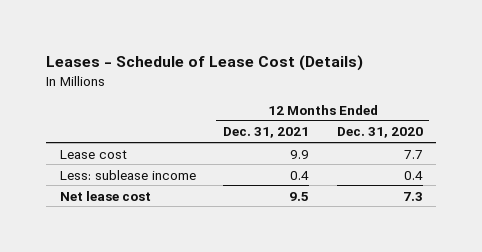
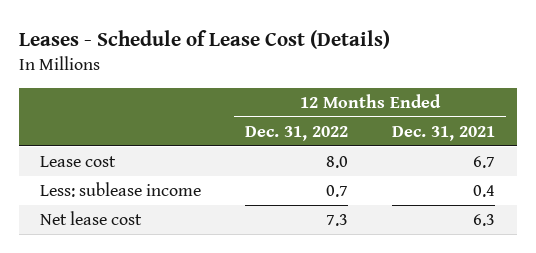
[336,127,423,139] Dec. 31, 2020 -> none
none -> [245,125,349,141] Dec. 31, 2022
[290,149,310,159] 9.9 -> [473,155,496,168] 6.7
[289,191,310,201] 9.5 -> [473,213,496,226] 6.3

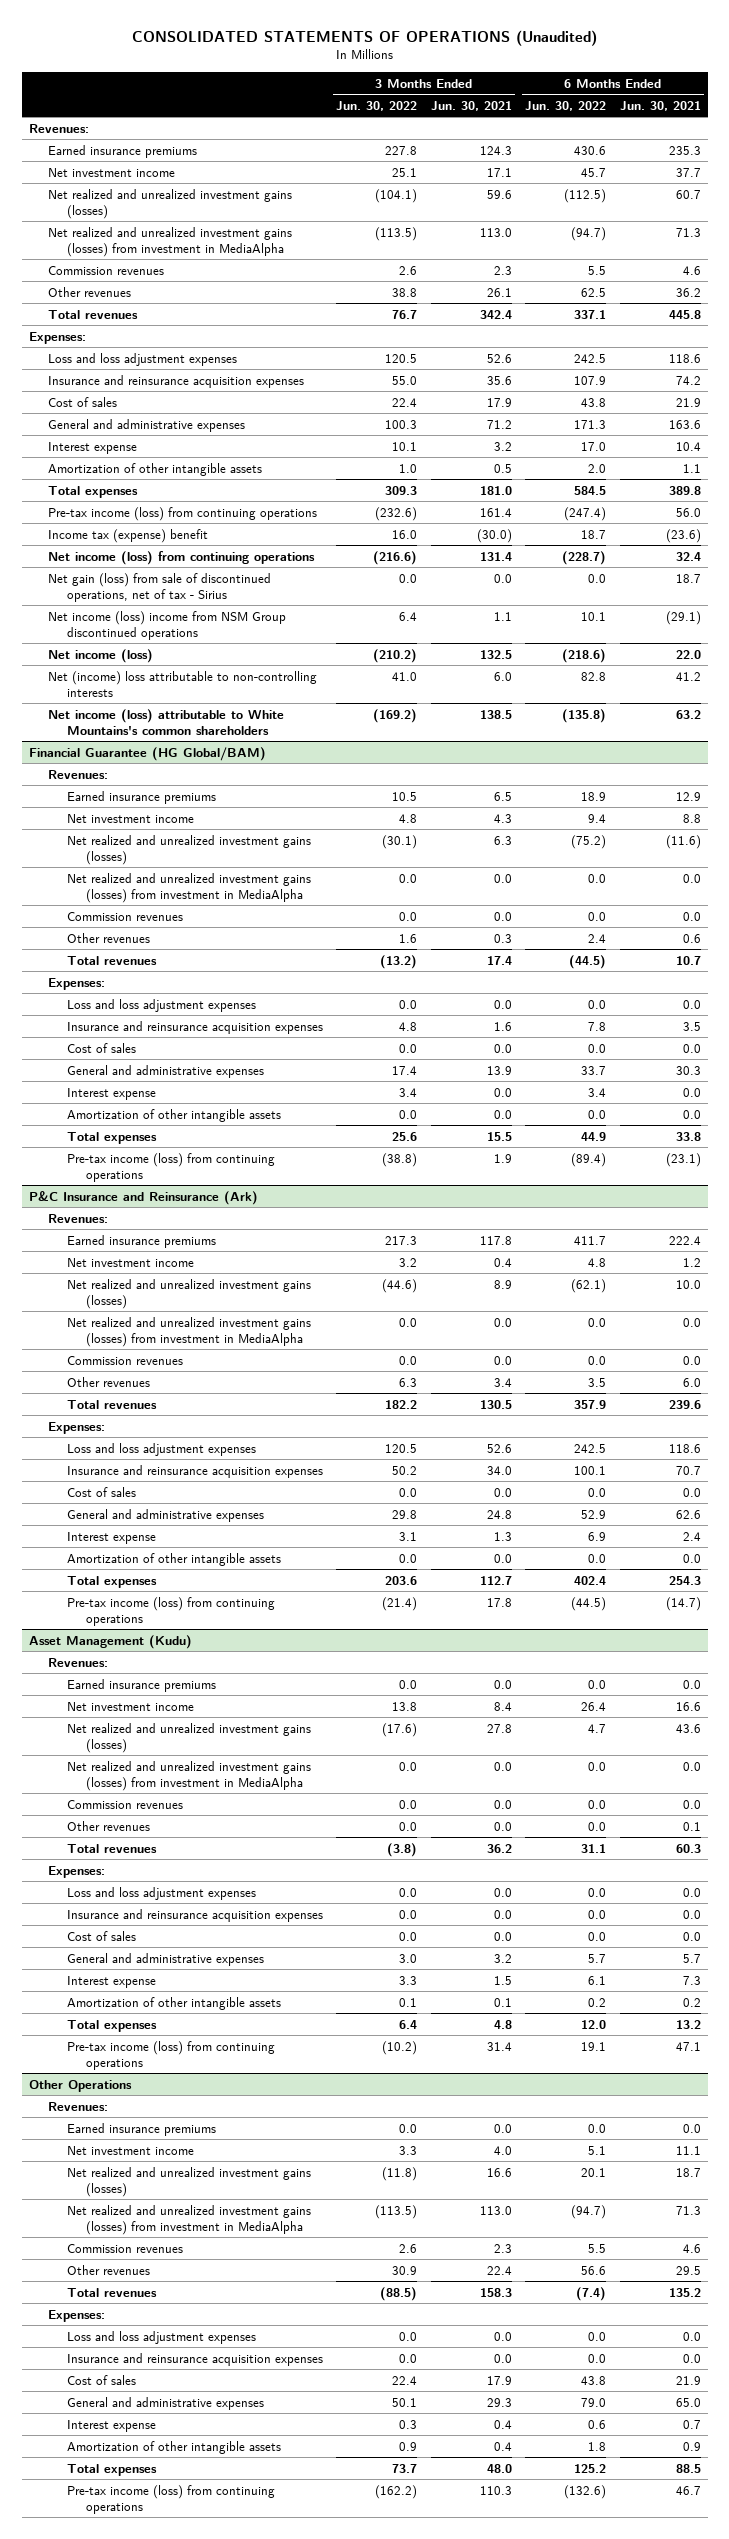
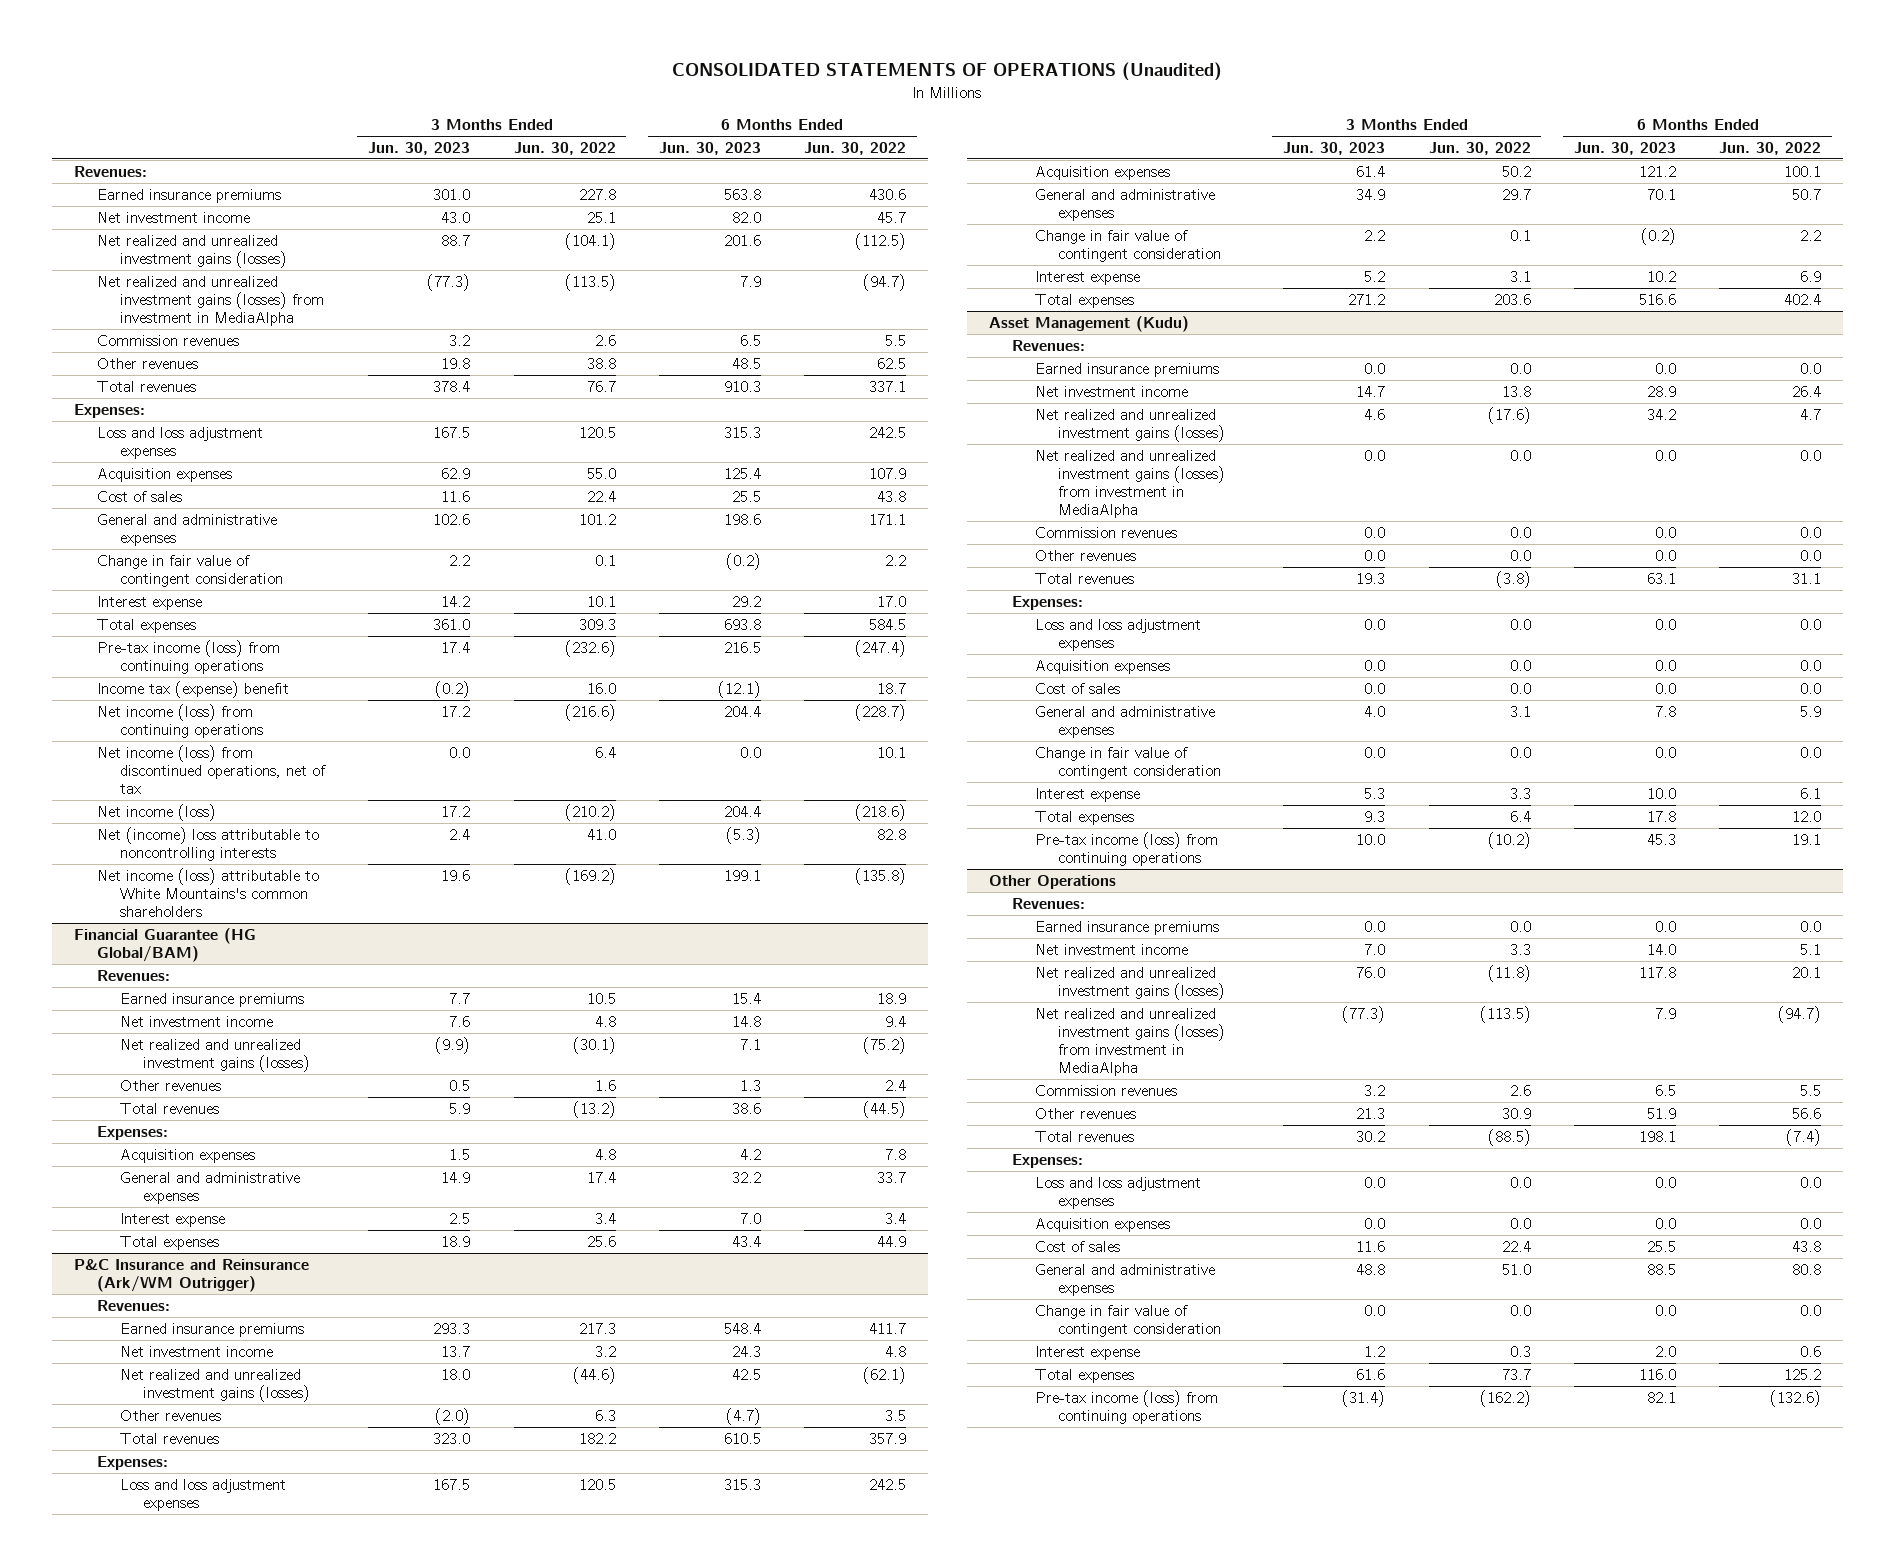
[430,100,512,111] Jun. 30, 2021 -> none
[619,100,701,111] Jun. 30, 2021 -> none
none -> [368,141,471,155] Jun. 30, 2023
none -> [658,141,761,155] Jun. 30, 2023
[47,374,304,388] Insurance and reinsurance acquisition expenses -> [96,467,232,482] Acquisition expenses
[385,419,418,429] 100.3 -> [578,513,616,525] 101.2
[574,419,607,429] 171.3 -> [869,513,907,525] 171.1
none -> [96,554,283,587] Change in fair value of contingent consideration
[47,462,262,476] Amortization of other intangible assets -> none
[47,572,271,602] Net gain (loss) from sale of discontinued operations, net of tax - Sirius -> none
[47,610,286,640] Net income (loss) income from NSM Group discontinued operations -> [96,744,326,795] Net income (loss) from discontinued operations, net of tax
[47,670,317,697] Net (income) loss attributable to non-controlling interests -> [96,826,319,861] Net (income) loss attributable to noncontrolling interests
[66,872,311,903] Net realized and unrealized investment gains (losses) from investment in MediaAlpha -> none
[66,911,183,921] Commission revenues -> none
[66,998,256,1012] Loss and loss adjustment expenses -> none
[66,1042,136,1053] Cost of sales -> none
[66,1020,323,1034] Insurance and reinsurance acquisition expenses -> [119,1148,255,1163] Acquisition expenses
[66,1108,281,1122] Amortization of other intangible assets -> none
[66,1152,275,1182] Pre-tax income (loss) from continuing operations -> none
[28,1190,258,1205] P&C Insurance and Reinsurance (Ark) -> [73,1258,309,1292] P&C Insurance and Reinsurance (Ark/WM Outrigger)
[66,1316,311,1347] Net realized and unrealized investment gains (losses) from investment in MediaAlpha -> none
[66,1355,183,1365] Commission revenues -> none
[66,1486,136,1497] Cost of sales -> none
[66,1464,323,1478] Insurance and reinsurance acquisition expenses -> [1035,165,1171,180] Acquisition expenses
[392,1509,418,1519] 29.8 -> [1501,188,1531,200] 29.7
[581,1509,607,1519] 52.9 -> [1792,188,1822,200] 50.7
none -> [1035,229,1222,262] Change in fair value of contingent consideration
[66,1552,281,1566] Amortization of other intangible assets -> none
[66,1596,275,1626] Pre-tax income (loss) from continuing operations -> none
[66,1908,323,1922] Insurance and reinsurance acquisition expenses -> [1035,659,1171,674] Acquisition expenses
[399,1953,418,1963] 3.0 -> [1509,705,1531,717] 3.1
[588,1953,607,1963] 5.7 -> [1800,705,1822,717] 5.9
none -> [1035,746,1222,779] Change in fair value of contingent consideration
[66,1996,281,2010] Amortization of other intangible assets -> none
[66,2352,323,2366] Insurance and reinsurance acquisition expenses -> [1035,1217,1171,1232] Acquisition expenses
[392,2397,418,2407] 50.1 -> [1501,1263,1531,1275] 51.0
[581,2397,607,2407] 79.0 -> [1792,1263,1822,1275] 80.8
none -> [1035,1304,1222,1337] Change in fair value of contingent consideration
[66,2440,281,2454] Amortization of other intangible assets -> none

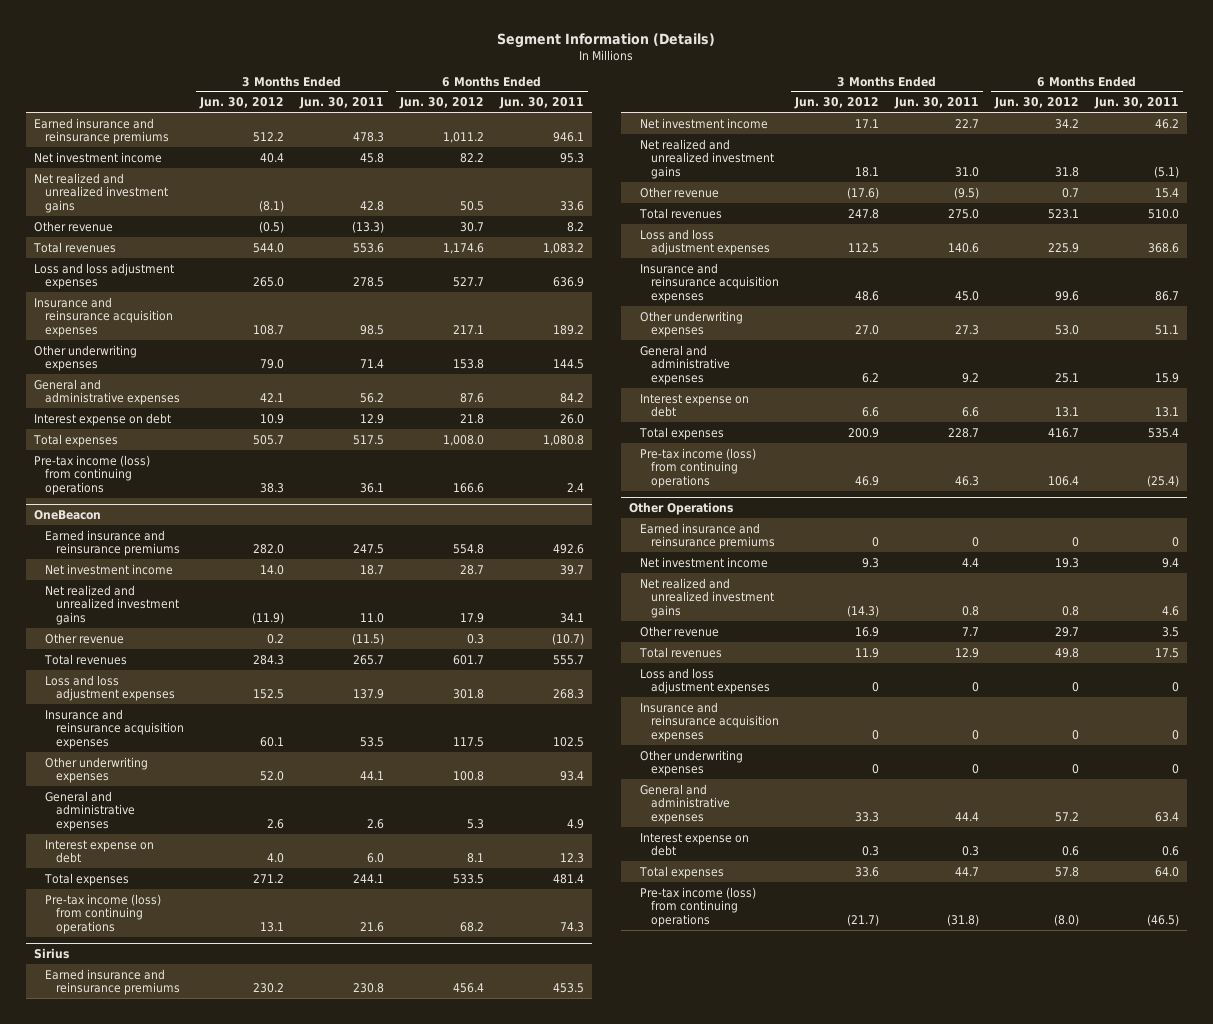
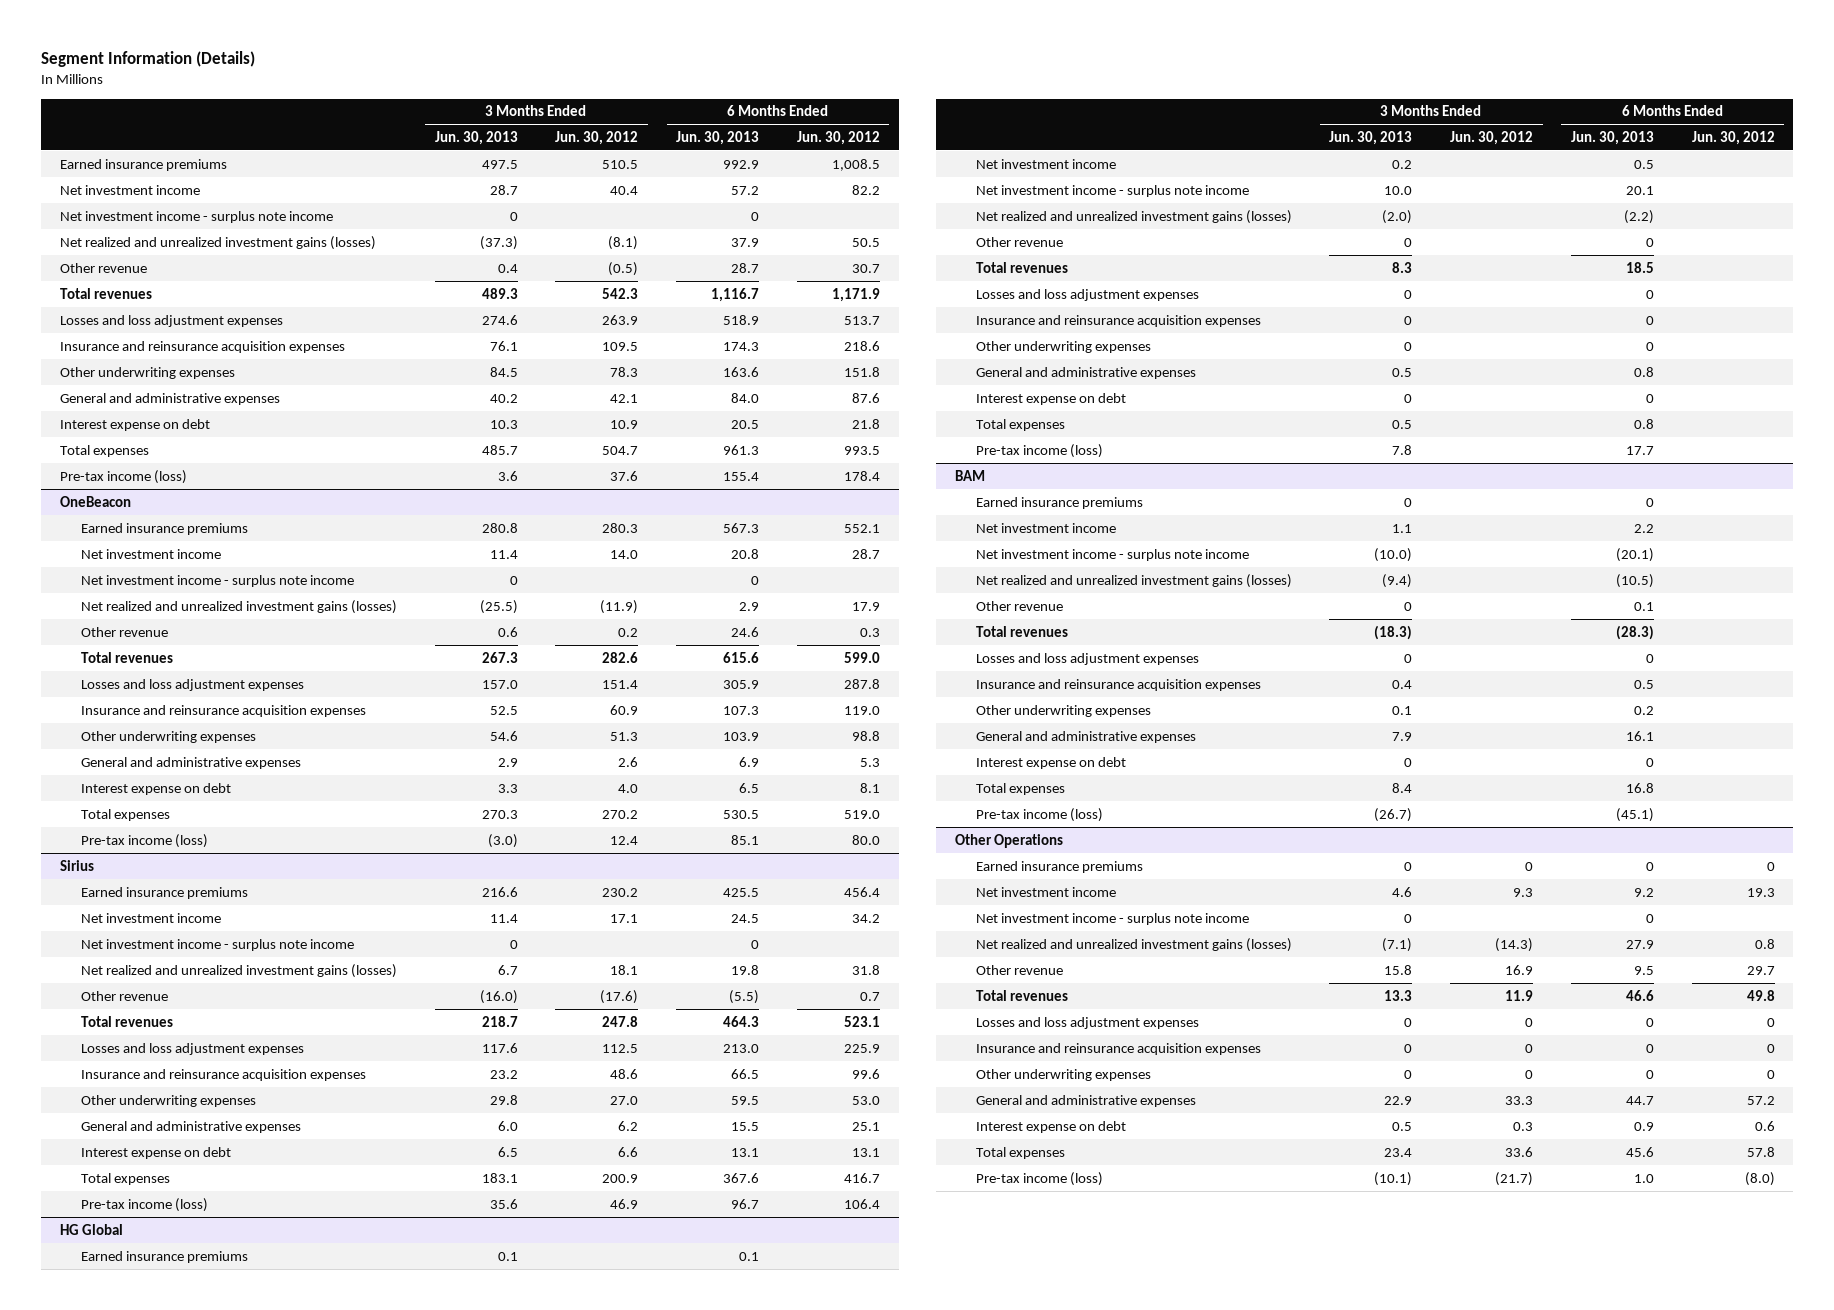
[298,97,384,110] Jun. 30, 2011 -> none
[498,97,584,110] Jun. 30, 2011 -> none
none -> [434,130,518,145] Jun. 30, 2013
none -> [675,130,759,145] Jun. 30, 2013
[33,117,169,145] Earned insurance and reinsurance premiums -> [59,158,227,171] Earned insurance premiums
[252,132,284,143] 512.2 -> [602,159,639,169] 510.5
[442,132,484,144] 1,011.2 -> [831,158,880,171] 1,008.5
none -> [59,210,333,223] Net investment income - surplus note income
[33,172,168,214] Net realized and unrealized investment gains -> [59,235,376,250] Net realized and unrealized investment gains (losses)
[252,242,284,253] 544.0 -> [602,287,639,299] 542.3
[442,242,484,254] 1,174.6 -> [831,287,880,302] 1,171.9
[33,262,174,290] Loss and loss adjustment expenses -> [59,314,283,327] Losses and loss adjustment expenses
[252,277,284,288] 265.0 -> [602,314,639,325] 263.9
[452,277,484,288] 527.7 -> [843,315,880,325] 513.7
[252,325,284,336] 108.7 -> [602,341,639,351] 109.5
[452,325,484,335] 217.1 -> [843,340,880,351] 218.6
[259,359,284,370] 79.0 -> [610,366,639,377] 78.3
[452,359,484,370] 153.8 -> [843,366,880,377] 151.8
[252,434,284,445] 505.7 -> [602,445,639,455] 504.7
[442,434,484,446] 1,008.0 -> [843,445,880,455] 993.5
[33,454,150,496] Pre-tax income (loss) from continuing operations -> [59,469,187,484] Pre-tax income (loss)
[259,483,284,494] 38.3 -> [610,470,639,481] 37.6
[452,483,484,494] 166.6 -> [843,470,880,481] 178.4
[44,529,180,557] Earned insurance and reinsurance premiums -> [80,522,248,535] Earned insurance premiums
[252,544,284,555] 282.0 -> [602,522,639,533] 280.3
[452,544,484,555] 554.8 -> [843,523,880,533] 552.1
none -> [80,574,354,587] Net investment income - surplus note income
[44,584,179,626] Net realized and unrealized investment gains -> [80,599,397,614] Net realized and unrealized investment gains (losses)
[252,654,284,665] 284.3 -> [602,651,639,663] 282.6
[452,654,484,665] 601.7 -> [843,651,880,663] 599.0
[44,674,175,702] Loss and loss adjustment expenses -> [80,678,304,691] Losses and loss adjustment expenses
[252,689,284,700] 152.5 -> [602,679,639,689] 151.4
[452,689,484,700] 301.8 -> [843,678,880,689] 287.8
[259,737,284,748] 60.1 -> [610,704,639,715] 60.9
[452,737,484,748] 117.5 -> [843,705,880,715] 119.0
[259,771,284,782] 52.0 -> [610,731,639,741] 51.3
[452,771,484,782] 100.8 -> [851,730,880,741] 98.8
[252,873,284,883] 271.2 -> [602,809,639,819] 270.2
[452,873,484,884] 533.5 -> [843,809,880,819] 519.0
[44,893,161,935] Pre-tax income (loss) from continuing operations -> [80,833,208,848] Pre-tax income (loss)
[259,922,284,933] 13.1 -> [610,835,639,845] 12.4
[459,922,484,933] 68.2 -> [851,834,880,845] 80.0
[44,968,180,996] Earned insurance and reinsurance premiums -> [80,886,248,899] Earned insurance premiums
none -> [80,938,354,951] Net investment income - surplus note income
[640,138,775,180] Net realized and unrealized investment gains -> [80,963,397,978] Net realized and unrealized investment gains (losses)
[640,228,771,256] Loss and loss adjustment expenses -> [80,1042,304,1055] Losses and loss adjustment expenses
[640,447,757,489] Pre-tax income (loss) from continuing operations -> [80,1197,208,1212] Pre-tax income (loss)
none -> [59,1223,123,1235] HG Global
none -> [80,1250,248,1263] Earned insurance premiums
none -> [975,158,1116,169] Net investment income
none -> [975,184,1249,197] Net investment income - surplus note income
none -> [975,209,1292,224] Net realized and unrealized investment gains (losses)
none -> [975,236,1063,247] Other revenue
none -> [975,261,1068,273] Total revenues
none -> [975,288,1199,301] Losses and loss adjustment expenses
none -> [975,314,1261,327] Insurance and reinsurance acquisition expenses
none -> [975,340,1151,353] Other underwriting expenses
none -> [975,366,1196,379] General and administrative expenses
none -> [975,392,1126,405] Interest expense on debt
none -> [975,418,1065,431] Total expenses
none -> [975,443,1103,458] Pre-tax income (loss)
none -> [954,469,985,481] BAM
none -> [975,496,1143,509] Earned insurance premiums
none -> [975,522,1116,533] Net investment income
none -> [975,548,1249,561] Net investment income - surplus note income
none -> [975,573,1292,588] Net realized and unrealized investment gains (losses)
none -> [975,600,1063,611] Other revenue
none -> [975,625,1068,637] Total revenues
none -> [975,652,1199,665] Losses and loss adjustment expenses
none -> [975,678,1261,691] Insurance and reinsurance acquisition expenses
none -> [975,704,1151,717] Other underwriting expenses
none -> [975,730,1196,743] General and administrative expenses
none -> [975,756,1126,769] Interest expense on debt
none -> [975,782,1065,795] Total expenses
none -> [975,807,1103,822] Pre-tax income (loss)
[640,522,776,550] Earned insurance and reinsurance premiums -> [975,860,1143,873] Earned insurance premiums
none -> [975,912,1249,925] Net investment income - surplus note income
[640,577,775,619] Net realized and unrealized investment gains -> [975,937,1292,952] Net realized and unrealized investment gains (losses)
[640,667,771,695] Loss and loss adjustment expenses -> [975,1016,1199,1029] Losses and loss adjustment expenses
[640,886,757,928] Pre-tax income (loss) from continuing operations -> [975,1171,1103,1186] Pre-tax income (loss)

